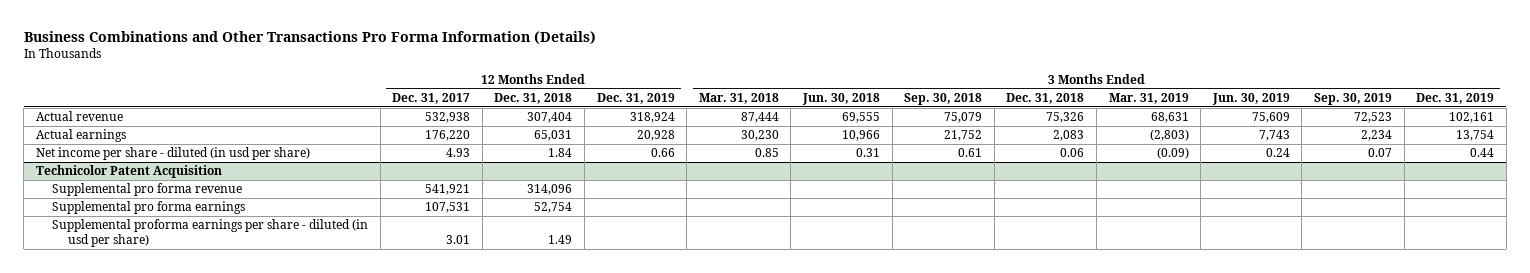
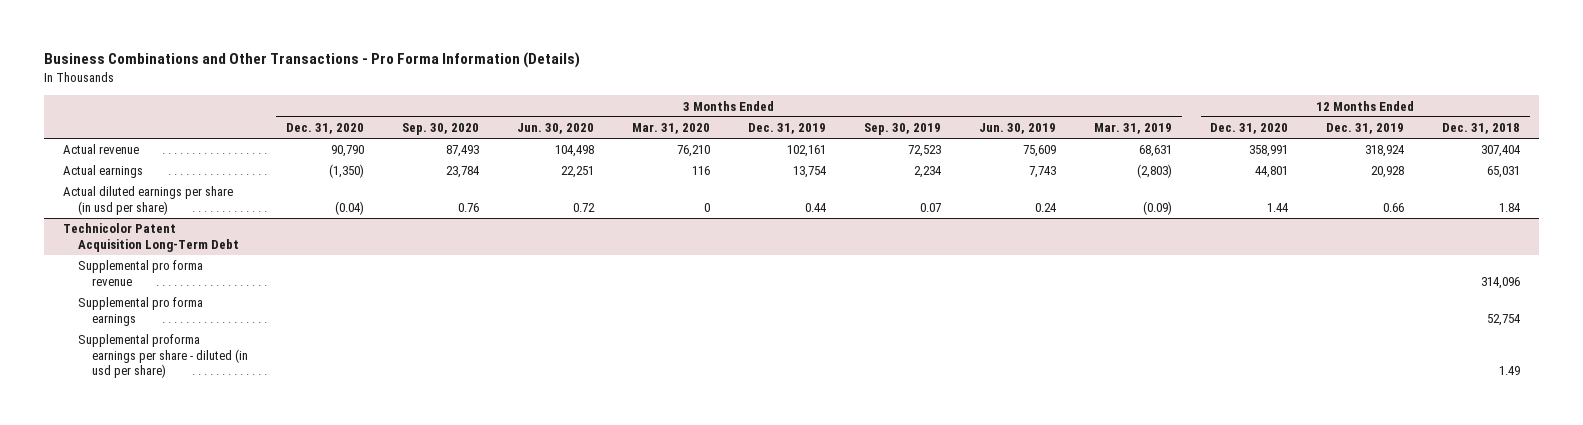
[23,31,596,45] Business Combinations and Other Transactions Pro Forma Information (Details) -> [44,52,581,69] Business Combinations and Other Transactions - Pro Forma Information (Details)
[392,92,471,104] Dec. 31, 2017 -> none
[698,92,779,104] Mar. 31, 2018 -> none
[802,92,881,105] Jun. 30, 2018 -> none
[904,92,983,105] Sep. 30, 2018 -> none
[1006,92,1085,104] Dec. 31, 2018 -> none
none -> [285,123,364,135] Dec. 31, 2020
none -> [401,123,479,136] Sep. 30, 2020
none -> [516,123,594,135] Jun. 30, 2020
none -> [631,123,710,135] Mar. 31, 2020
none -> [1210,123,1289,135] Dec. 31, 2020
[35,147,310,161] Net income per share - diluted (in usd per share) -> [63,186,234,215] Actual diluted earnings per share (in usd per share)
[35,165,222,179] Technicolor Patent Acquisition -> [63,223,239,252] Technicolor Patent Acquisition Long-Term Debt

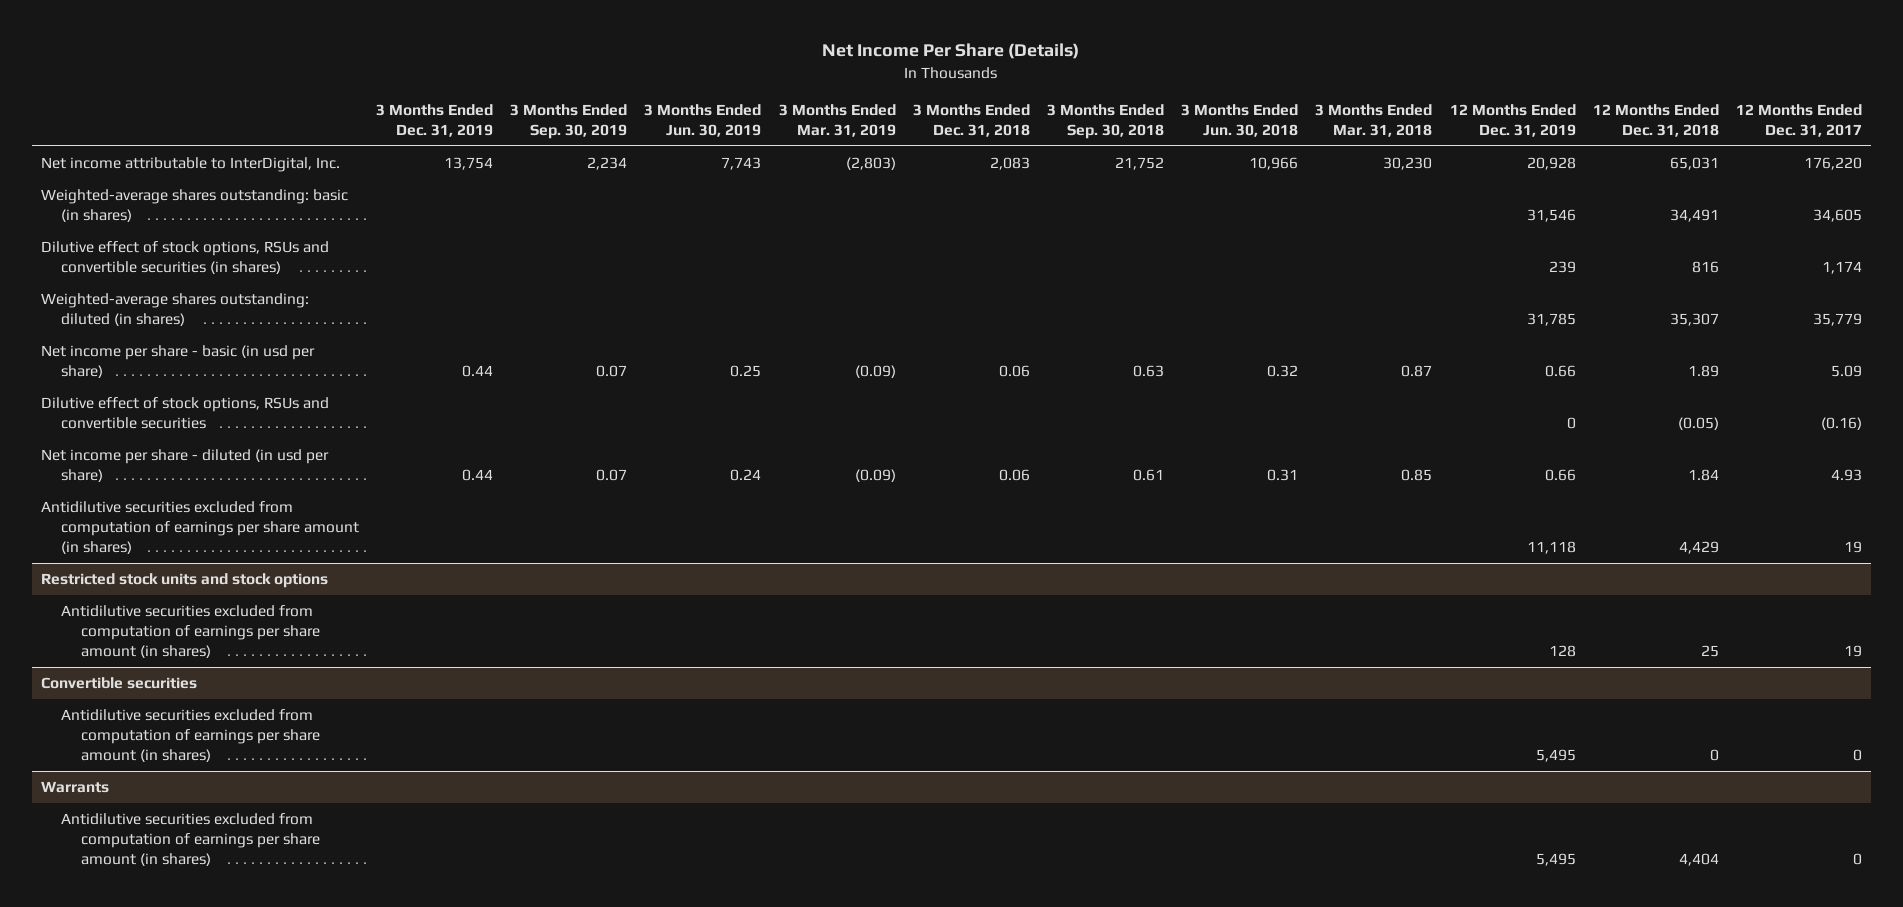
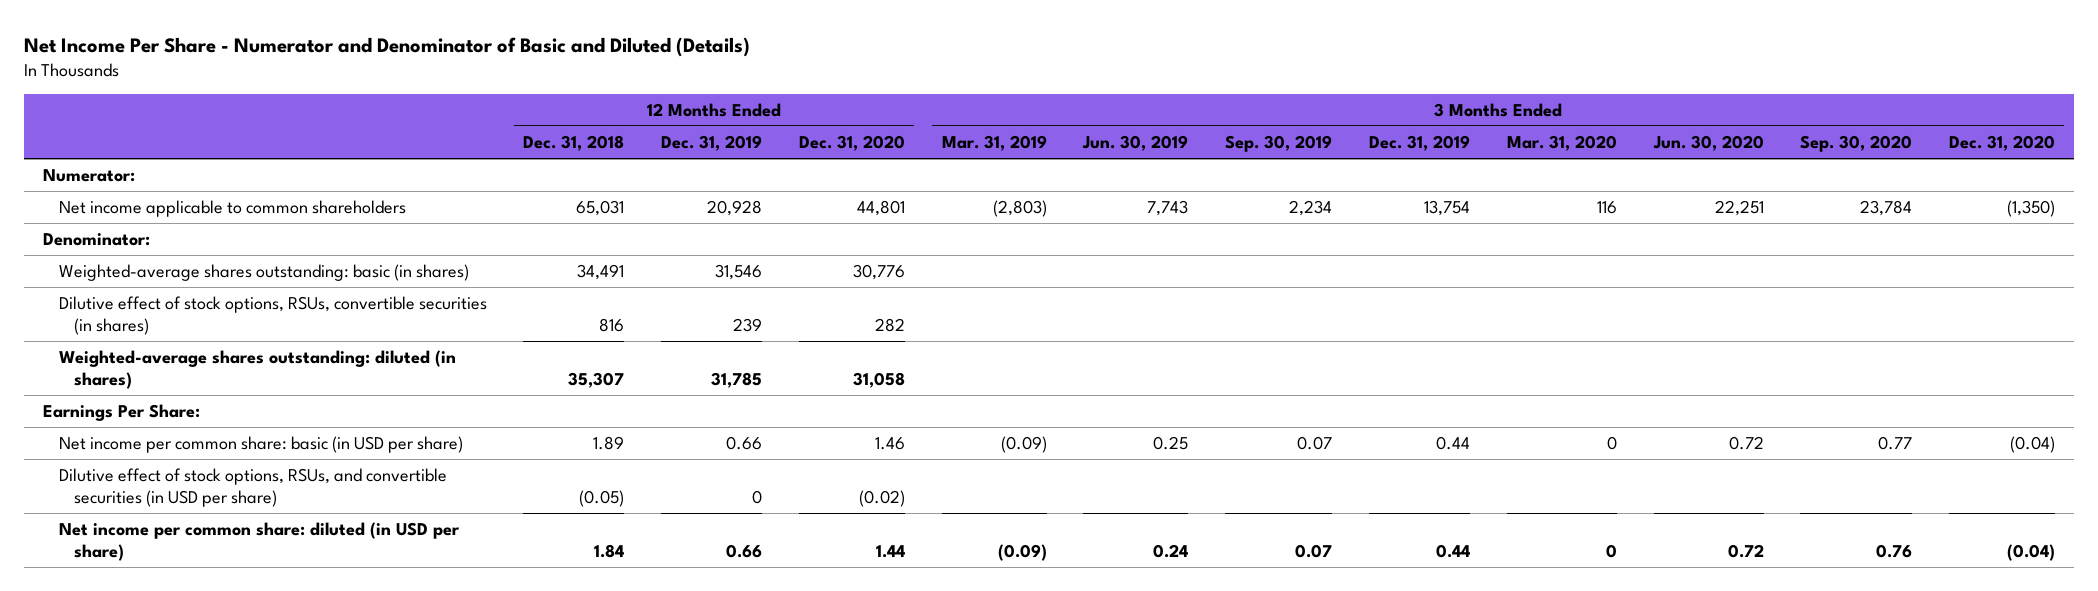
[822,43,1080,60] Net Income Per Share (Details) -> [24,36,751,57] Net Income Per Share - Numerator and Denominator of Basic and Diluted (Details)
[912,103,1030,137] 3 Months Ended Dec. 31, 2018 -> none
[1047,103,1165,139] 3 Months Ended Sep. 30, 2018 -> none
[1181,103,1299,137] 3 Months Ended Jun. 30, 2018 -> none
[1315,103,1433,137] 3 Months Ended Mar. 31, 2018 -> none
[1736,103,1863,137] 12 Months Ended Dec. 31, 2017 -> none
none -> [798,135,905,152] Dec. 31, 2020
none -> [1506,135,1617,152] Mar. 31, 2020
none -> [1652,135,1764,152] Jun. 30, 2020
none -> [1800,135,1913,153] Sep. 30, 2020
none -> [1949,135,2056,152] Dec. 31, 2020
none -> [42,169,135,183] Numerator:
[40,157,340,173] Net income attributable to InterDigital, Inc. -> [58,200,406,218] Net income applicable to common shareholders
none -> [42,233,150,247] Denominator:
[40,241,329,275] Dilutive effect of stock options, RSUs and convertible securities (in shares) -> [58,296,487,335] Dilutive effect of stock options, RSUs, convertible securities (in shares)
[40,501,359,555] Antidilutive securities excluded from computation of earnings per share amount (in shares) -> none
[40,573,328,589] Restricted stock units and stock options -> none
[60,605,320,659] Antidilutive securities excluded from computation of earnings per share amount (in shares) -> none
[40,677,197,690] Convertible securities -> none
[60,709,320,763] Antidilutive securities excluded from computation of earnings per share amount (in shares) -> none
[40,781,109,794] Warrants -> none
[60,813,320,867] Antidilutive securities excluded from computation of earnings per share amount (in shares) -> none
none -> [42,404,200,422] Earnings Per Share:
[40,345,315,379] Net income per share - basic (in usd per share) -> [58,436,463,454] Net income per common share: basic (in USD per share)
[40,397,329,430] Dilutive effect of stock options, RSUs and convertible securities -> [58,468,447,507] Dilutive effect of stock options, RSUs, and convertible securities (in USD per share)
[40,449,329,483] Net income per share - diluted (in usd per share) -> [58,522,460,561] Net income per common share: diluted (in USD per share)

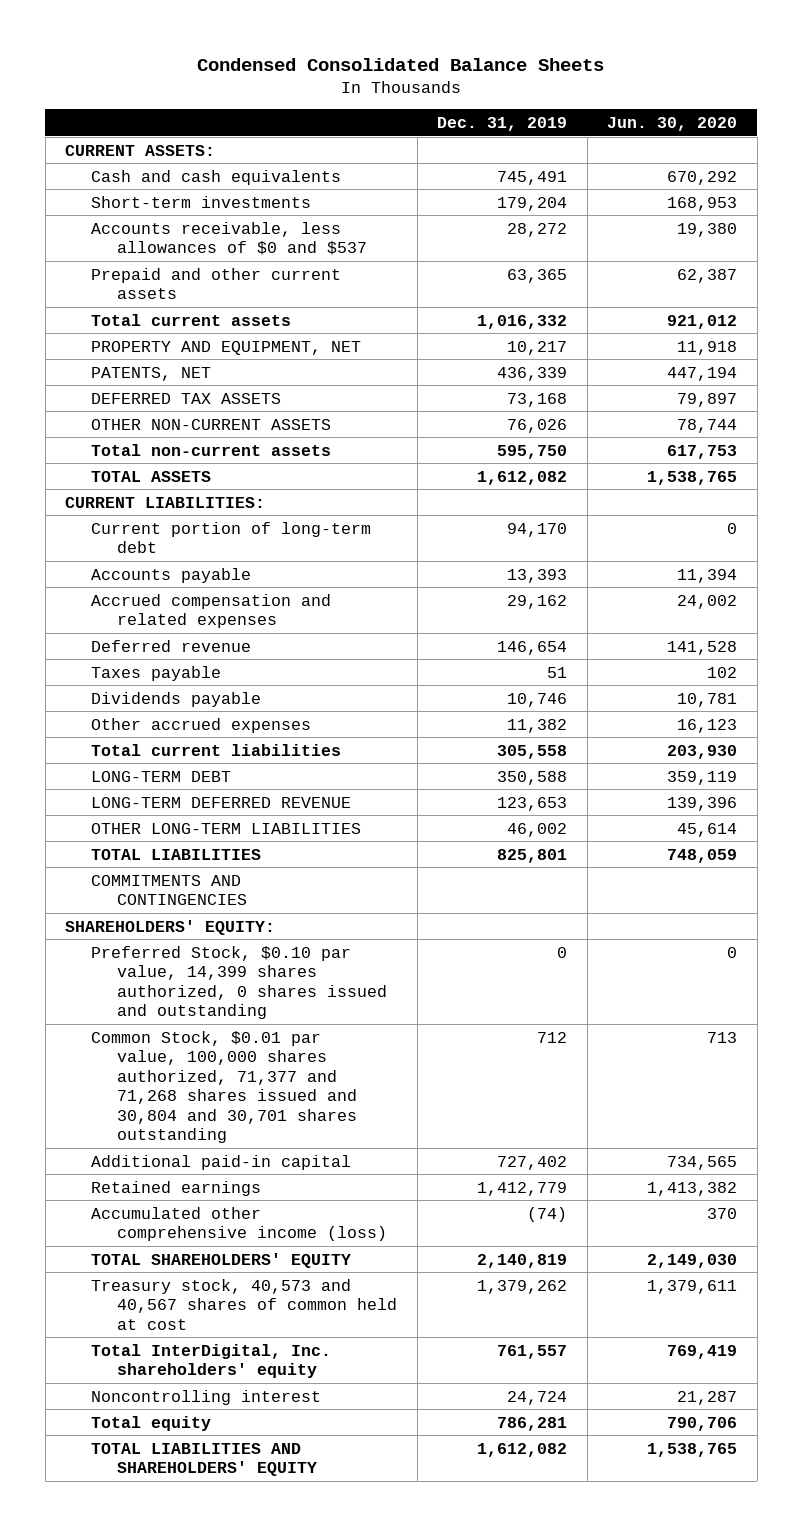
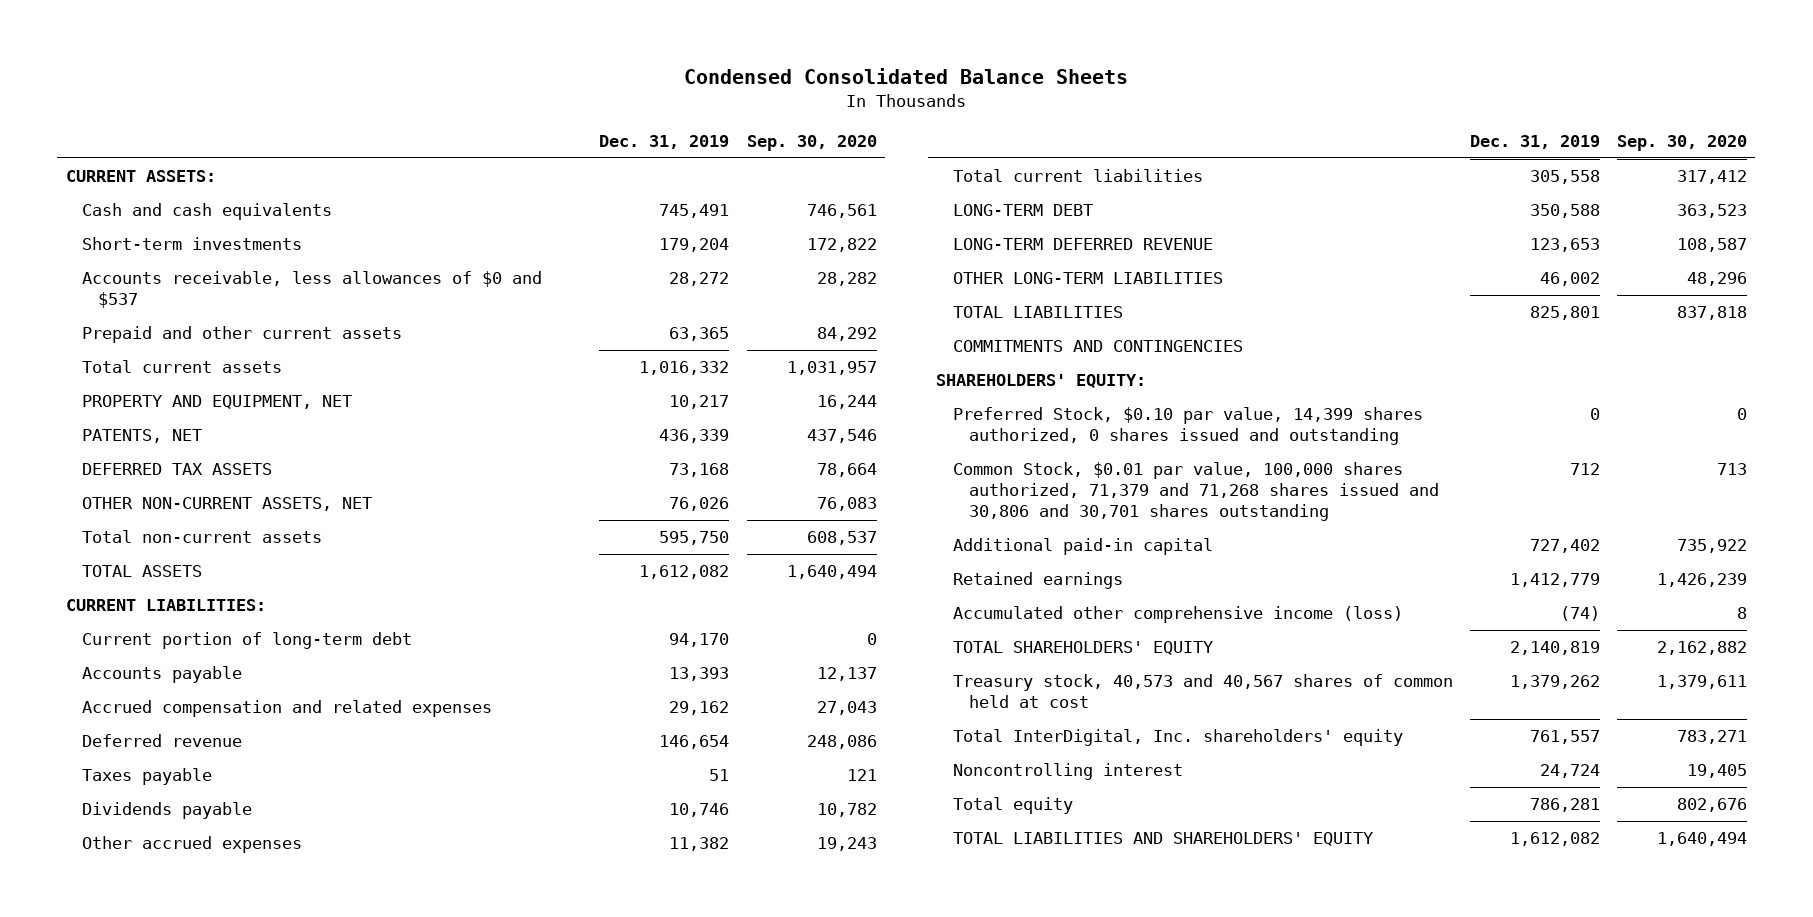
[607,116,738,131] Jun. 30, 2020 -> none
none -> [746,135,877,152] Sep. 30, 2020
[91,418,332,430] OTHER NON-CURRENT ASSETS -> [82,497,373,512] OTHER NON-CURRENT ASSETS, NET
[91,1030,357,1144] Common Stock, $0.01 par value, 100,000 shares authorized, 71,377 and 71,268 shares issued and 30,804 and 30,701 shares outstanding -> [952,462,1439,521] Common Stock, $0.01 par value, 100,000 shares authorized, 71,379 and 71,268 shares issued and 30,806 and 30,701 shares outstanding

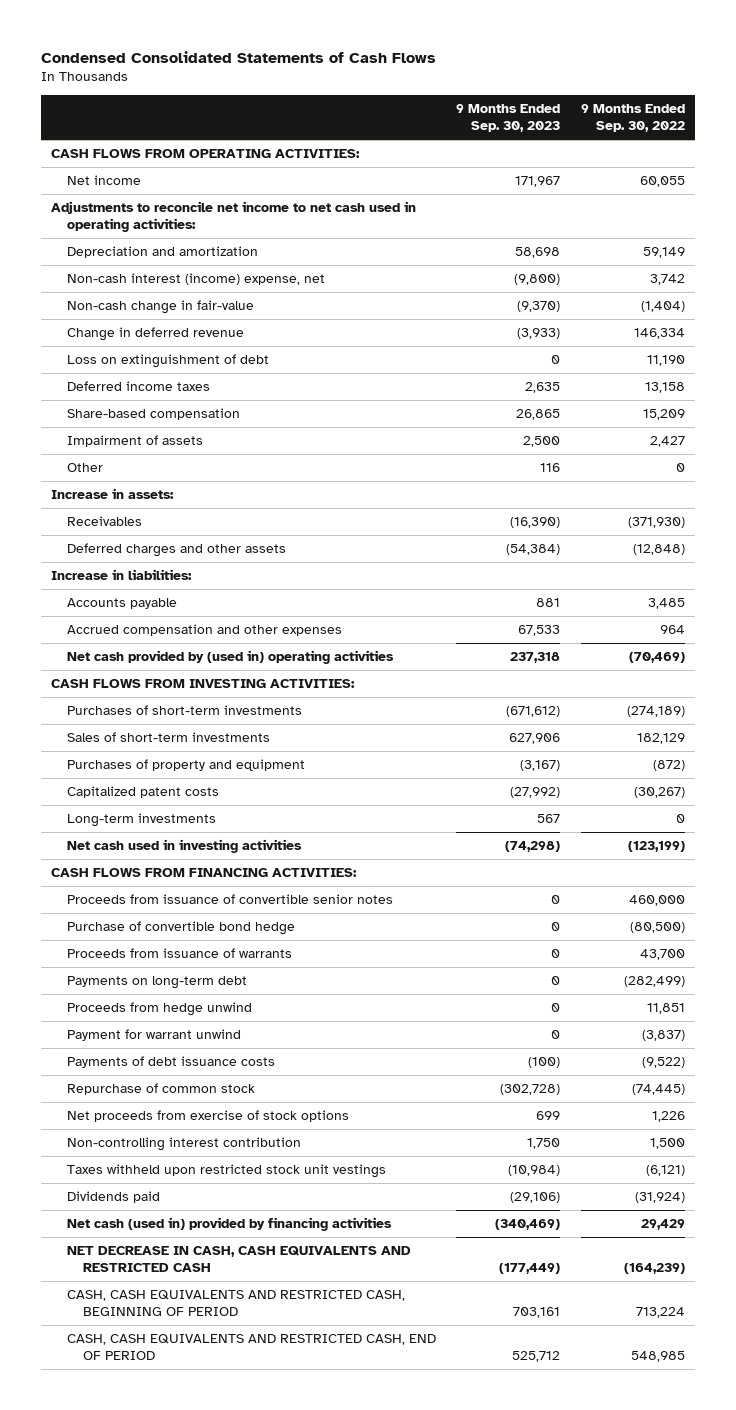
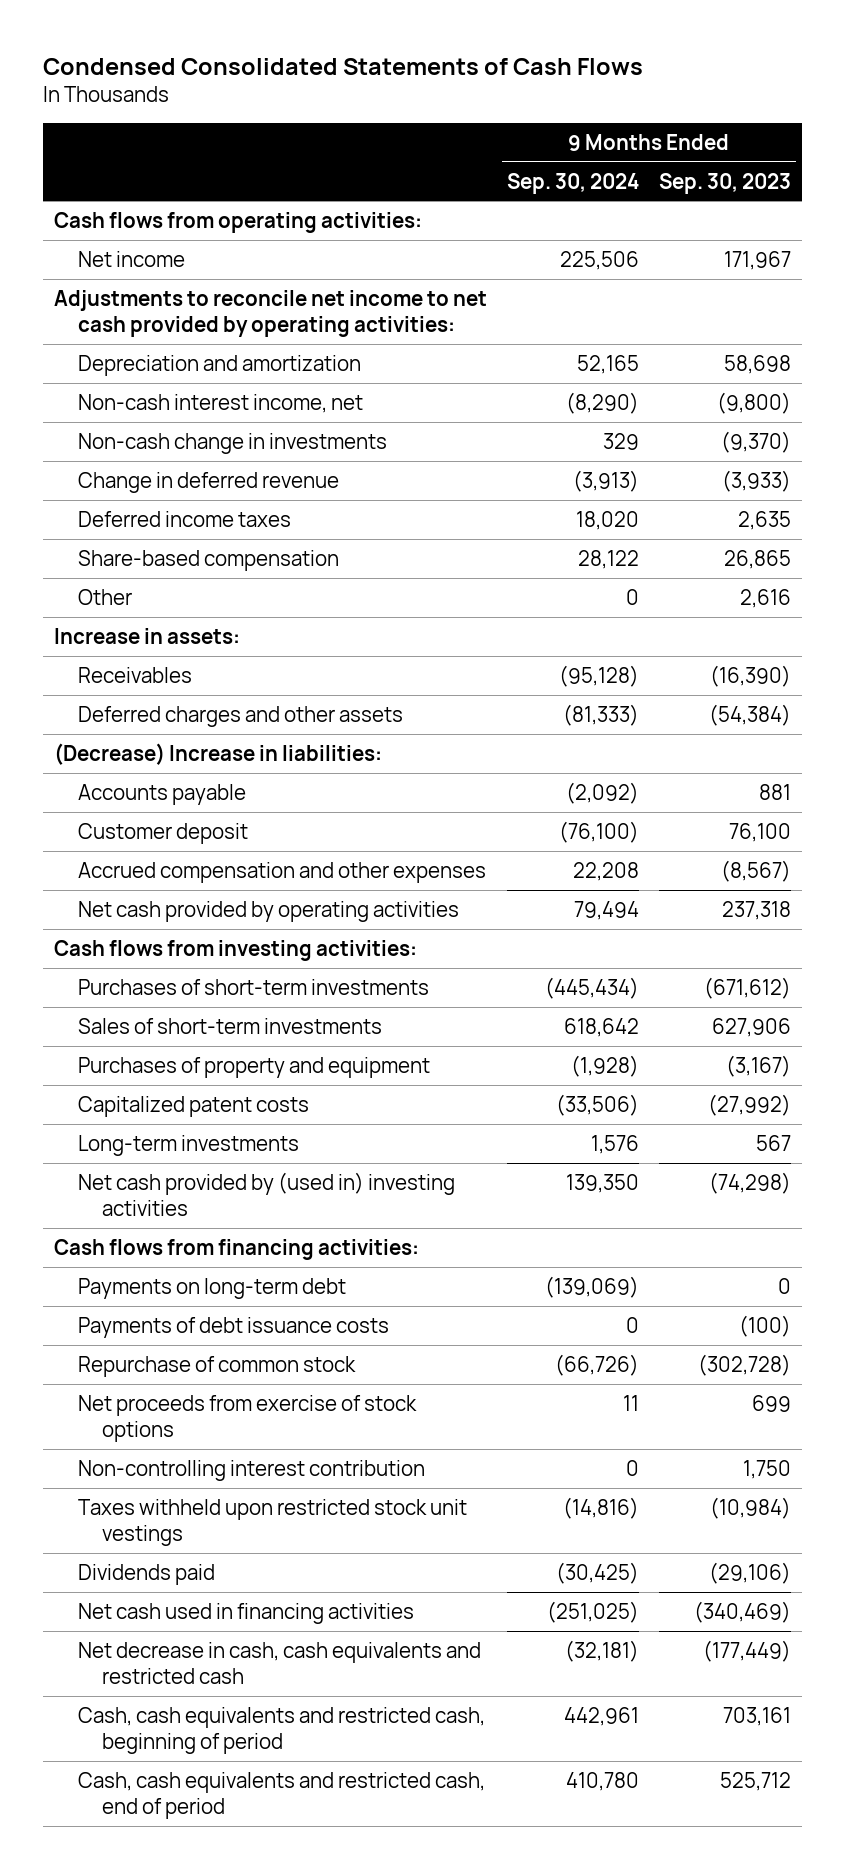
[580,104,685,133] 9 Months Ended Sep. 30, 2022 -> none
none -> [506,172,639,194] Sep. 30, 2024
[51,149,361,159] CASH FLOWS FROM OPERATING ACTIVITIES: -> [53,211,422,233] Cash flows from operating activities:
[51,201,417,233] Adjustments to reconcile net income to net cash used in operating activities: -> [53,289,487,337] Adjustments to reconcile net income to net cash provided by operating activities:
[66,273,325,286] Non-cash interest (income) expense, net -> [77,393,363,413] Non-cash interest income, net
[66,300,254,315] Non-cash change in fair-value -> [77,432,387,454] Non-cash change in investments
[66,354,269,369] Loss on extinguishment of debt -> none
[66,435,203,448] Impairment of assets -> none
[540,463,561,473] 116 -> [740,588,792,608] 2,616
[51,569,193,581] Increase in liabilities: -> [53,742,382,765] (Decrease) Increase in liabilities:
none -> [77,822,248,844] Customer deposit
[518,625,561,637] 67,533 -> [721,859,792,882] (8,567)
[66,650,394,665] Net cash provided by (used in) operating activities -> [77,900,459,922] Net cash provided by operating activities
[51,679,356,689] CASH FLOWS FROM INVESTING ACTIVITIES: -> [53,939,417,961] Cash flows from investing activities:
[66,894,393,905] Proceeds from issuance of convertible senior notes -> none
[66,921,295,936] Purchase of convertible bond hedge -> none
[66,948,292,959] Proceeds from issuance of warrants -> none
[66,839,302,854] Net cash used in investing activities -> [77,1171,455,1216] Net cash provided by (used in) investing activities
[51,868,358,878] CASH FLOWS FROM FINANCING ACTIVITIES: -> [53,1238,419,1260] Cash flows from financing activities:
[66,1002,252,1017] Proceeds from hedge unwind -> none
[66,1029,241,1042] Payment for warrant unwind -> none
[66,1217,392,1232] Net cash (used in) provided by financing activities -> [77,1602,414,1624] Net cash used in financing activities
[66,1246,411,1273] NET DECREASE IN CASH, CASH EQUIVALENTS AND RESTRICTED CASH -> [77,1641,481,1684] Net decrease in cash, cash equivalents and restricted cash
[66,1290,405,1317] CASH, CASH EQUIVALENTS AND RESTRICTED CASH, BEGINNING OF PERIOD -> [77,1706,485,1754] Cash, cash equivalents and restricted cash, beginning of period
[66,1334,436,1361] CASH, CASH EQUIVALENTS AND RESTRICTED CASH, END OF PERIOD -> [77,1771,485,1819] Cash, cash equivalents and restricted cash, end of period

